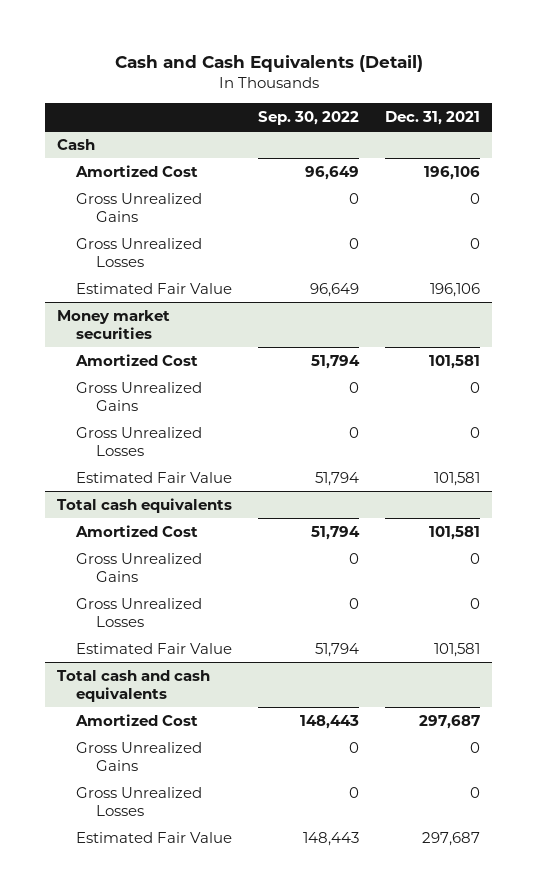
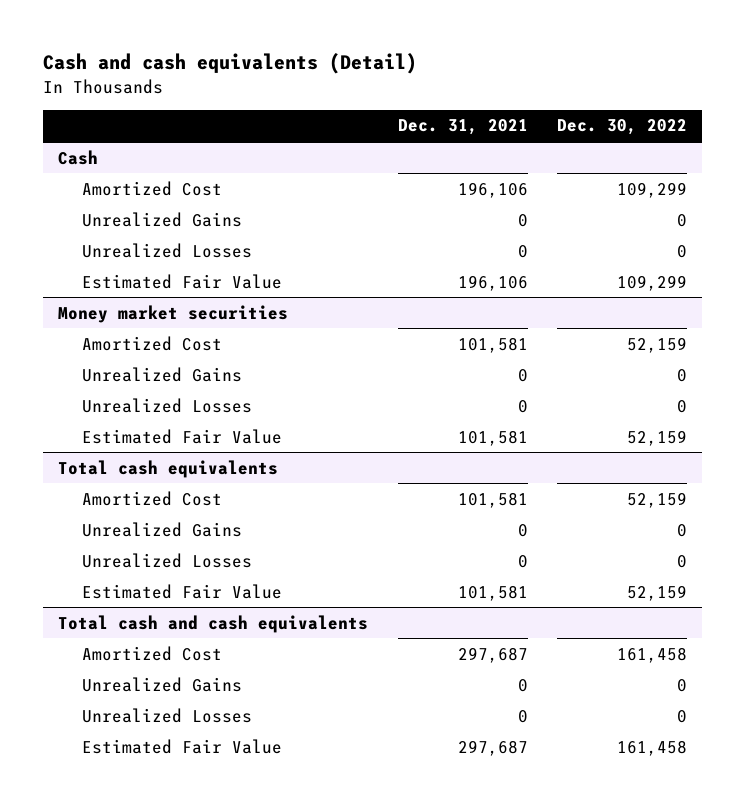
[114,54,423,72] Cash and Cash Equivalents (Detail) -> [42,53,417,75] Cash and cash equivalents (Detail)
[258,111,360,126] Sep. 30, 2022 -> none
none -> [557,119,688,136] Dec. 30, 2022
[76,192,203,222] Gross Unrealized Gains -> [81,211,242,227] Unrealized Gains
[76,237,203,267] Gross Unrealized Losses -> [81,242,252,258] Unrealized Losses
[76,381,203,411] Gross Unrealized Gains -> [81,366,242,382] Unrealized Gains
[76,426,203,456] Gross Unrealized Losses -> [81,397,252,413] Unrealized Losses
[76,552,203,582] Gross Unrealized Gains -> [81,521,242,537] Unrealized Gains
[76,597,203,627] Gross Unrealized Losses -> [81,552,252,568] Unrealized Losses
[76,741,203,771] Gross Unrealized Gains -> [81,676,242,692] Unrealized Gains
[76,786,203,816] Gross Unrealized Losses -> [81,707,252,723] Unrealized Losses

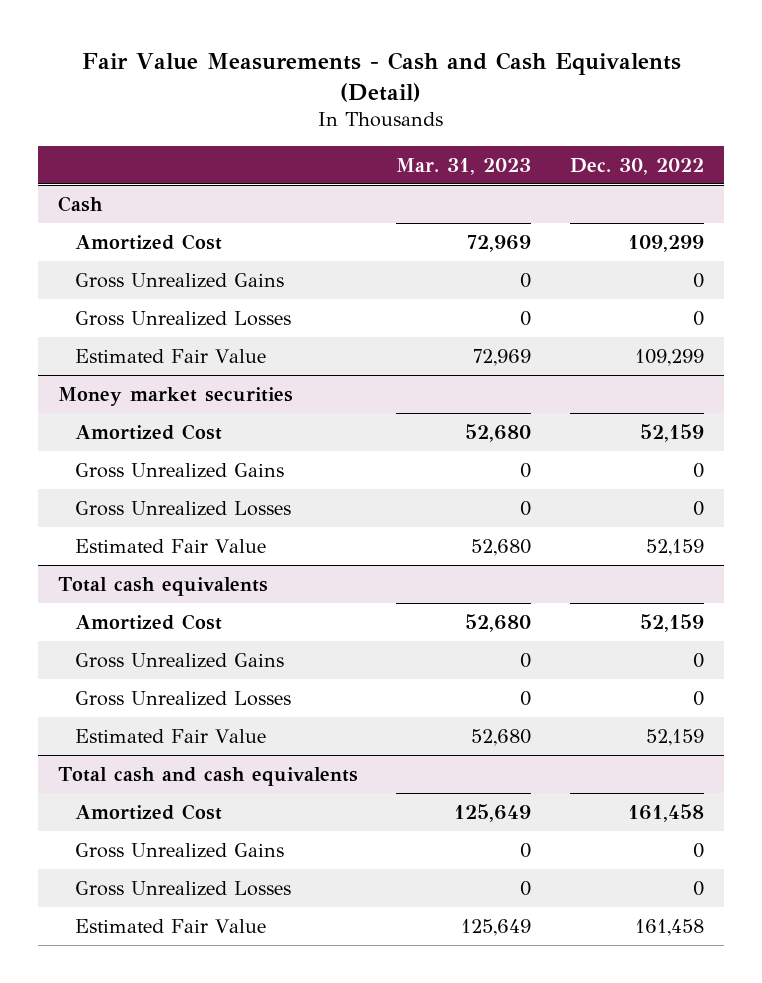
[42,53,417,75] Cash and cash equivalents (Detail) -> [81,51,681,102] Fair Value Measurements - Cash and Cash Equivalents (Detail)
[397,119,528,136] Dec. 31, 2021 -> none
none -> [396,157,532,175] Mar. 31, 2023
[81,211,242,227] Unrealized Gains -> [74,272,284,288] Gross Unrealized Gains
[81,242,252,258] Unrealized Losses -> [74,310,291,326] Gross Unrealized Losses
[81,366,242,382] Unrealized Gains -> [74,462,284,478] Gross Unrealized Gains
[81,397,252,413] Unrealized Losses -> [74,500,291,516] Gross Unrealized Losses
[81,521,242,537] Unrealized Gains -> [74,652,284,668] Gross Unrealized Gains
[81,552,252,568] Unrealized Losses -> [74,690,291,706] Gross Unrealized Losses
[81,676,242,692] Unrealized Gains -> [74,842,284,858] Gross Unrealized Gains
[81,707,252,723] Unrealized Losses -> [74,880,291,896] Gross Unrealized Losses

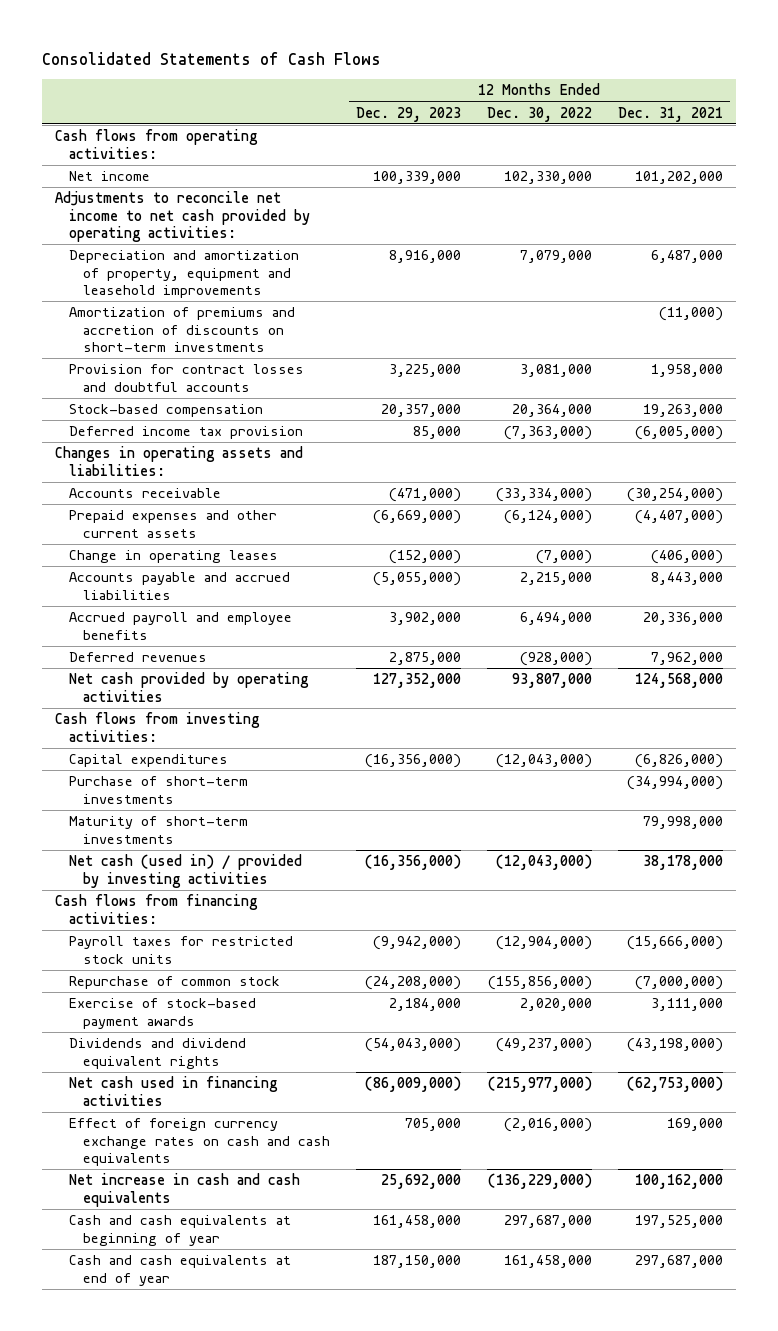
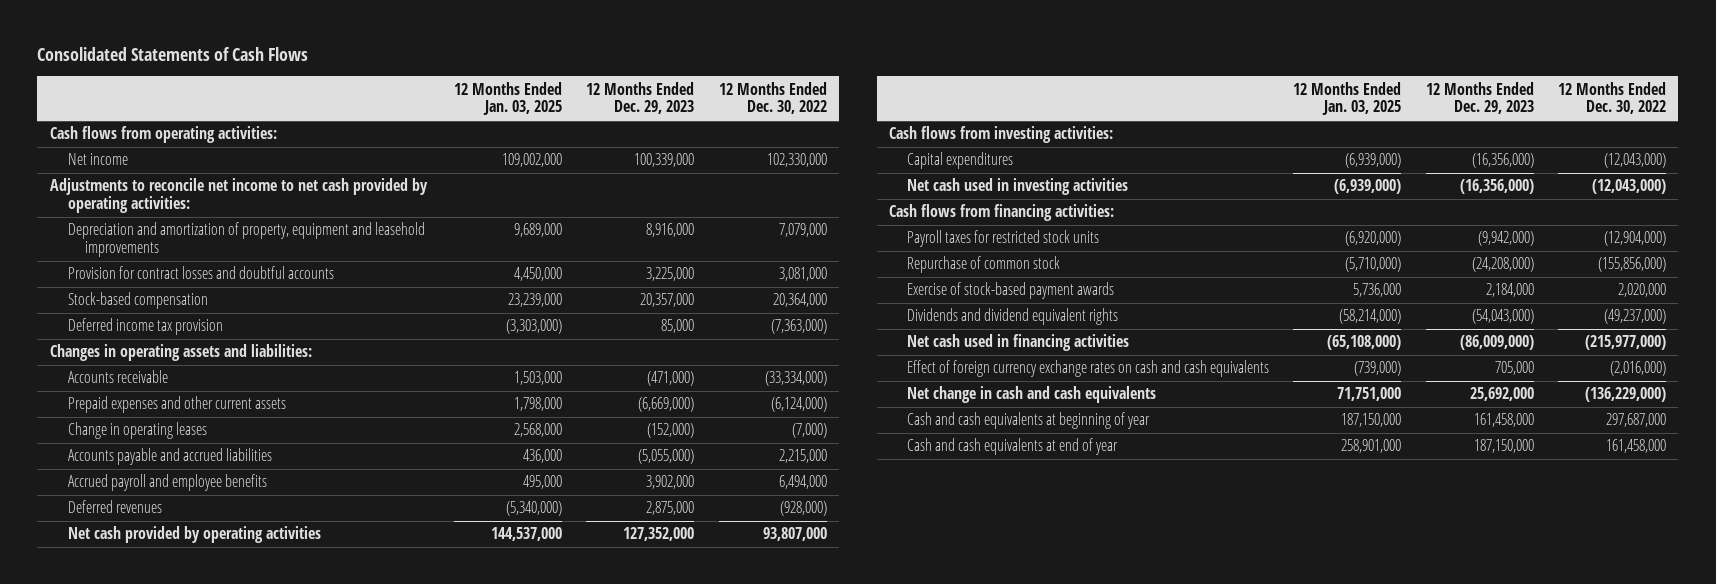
[618,106,724,122] Dec. 31, 2021 -> none
none -> [453,81,562,116] 12 Months Ended Jan. 03, 2025
[69,307,296,353] Amortization of premiums and accretion of discounts on short-term investments -> none
[69,776,249,804] Purchase of short-term investments -> none
[69,816,249,844] Maturity of short-term investments -> none
[69,854,303,888] Net cash (used in) / provided by investing activities -> [907,178,1129,196] Net cash used in investing activities
[69,1173,301,1207] Net increase in cash and cash equivalents -> [907,386,1157,404] Net change in cash and cash equivalents

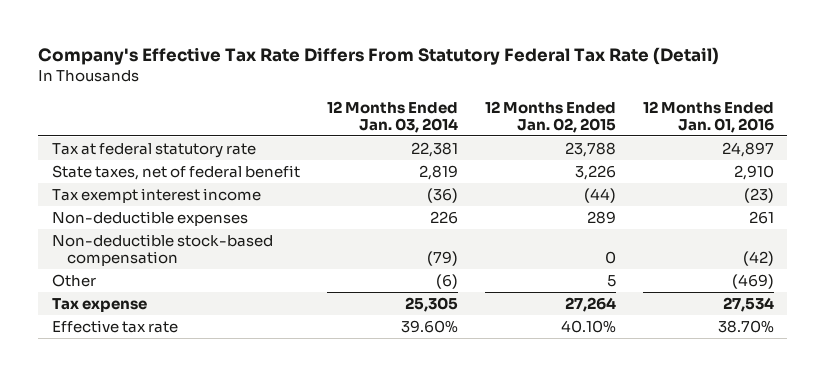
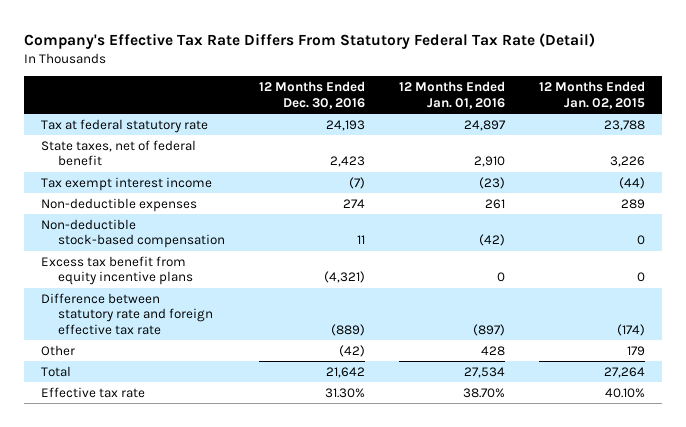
[326,100,458,133] 12 Months Ended Jan. 03, 2014 -> none
none -> [259,81,366,109] 12 Months Ended Dec. 30, 2016
none -> [41,255,194,286] Excess tax benefit from equity incentive plans
none -> [41,292,214,335] Difference between statutory rate and foreign effective tax rate
[606,274,616,287] 5 -> [627,345,646,356] 179
[731,273,774,289] (469) -> [481,345,506,356] 428
[51,297,147,312] Tax expense -> [41,365,72,377] Total

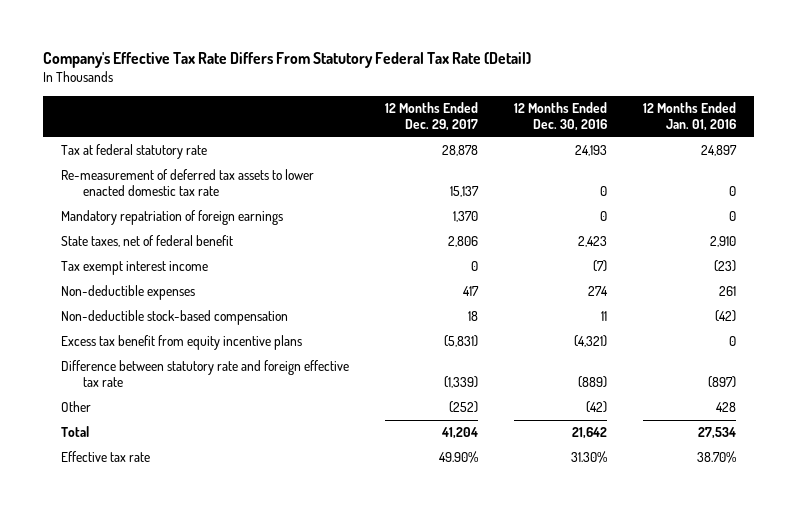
[539,81,646,109] 12 Months Ended Jan. 02, 2015 -> none
none -> [384,102,478,132] 12 Months Ended Dec. 29, 2017
none -> [60,169,314,197] Re-measurement of deferred tax assets to lower enacted domestic tax rate
none -> [60,210,283,226] Mandatory repatriation of foreign earnings

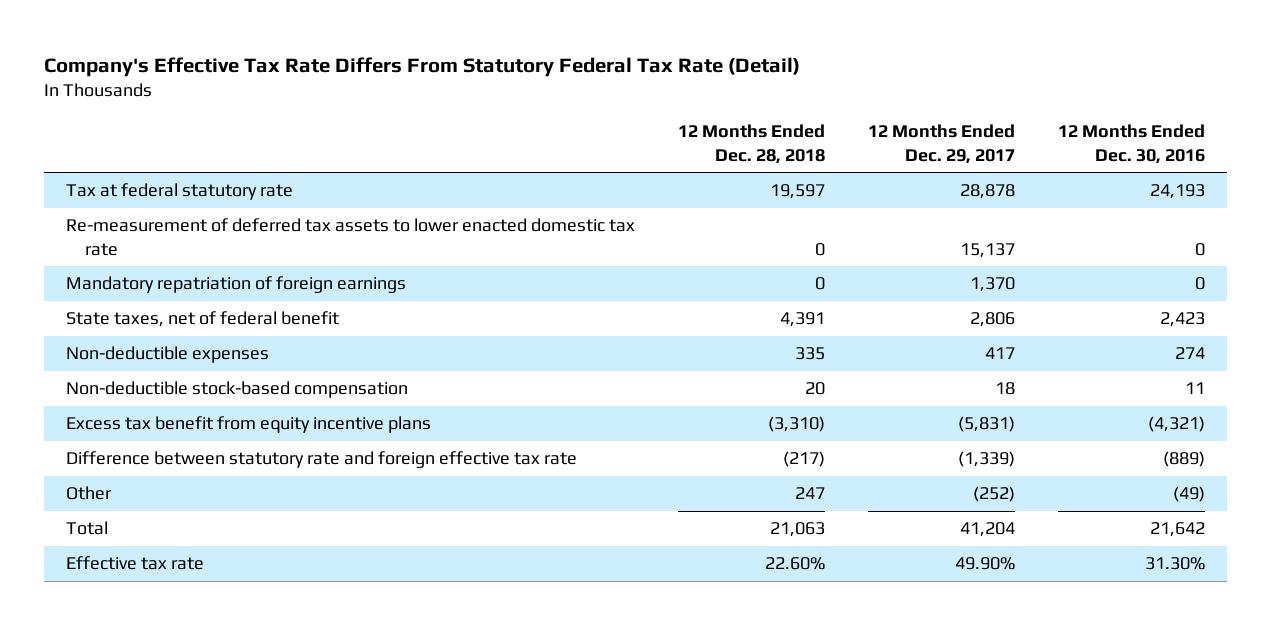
[642,102,736,132] 12 Months Ended Jan. 01, 2016 -> none
none -> [677,124,825,164] 12 Months Ended Dec. 28, 2018
[60,261,208,276] Tax exempt interest income -> none
[585,401,607,414] (42) -> [1173,486,1206,503] (49)

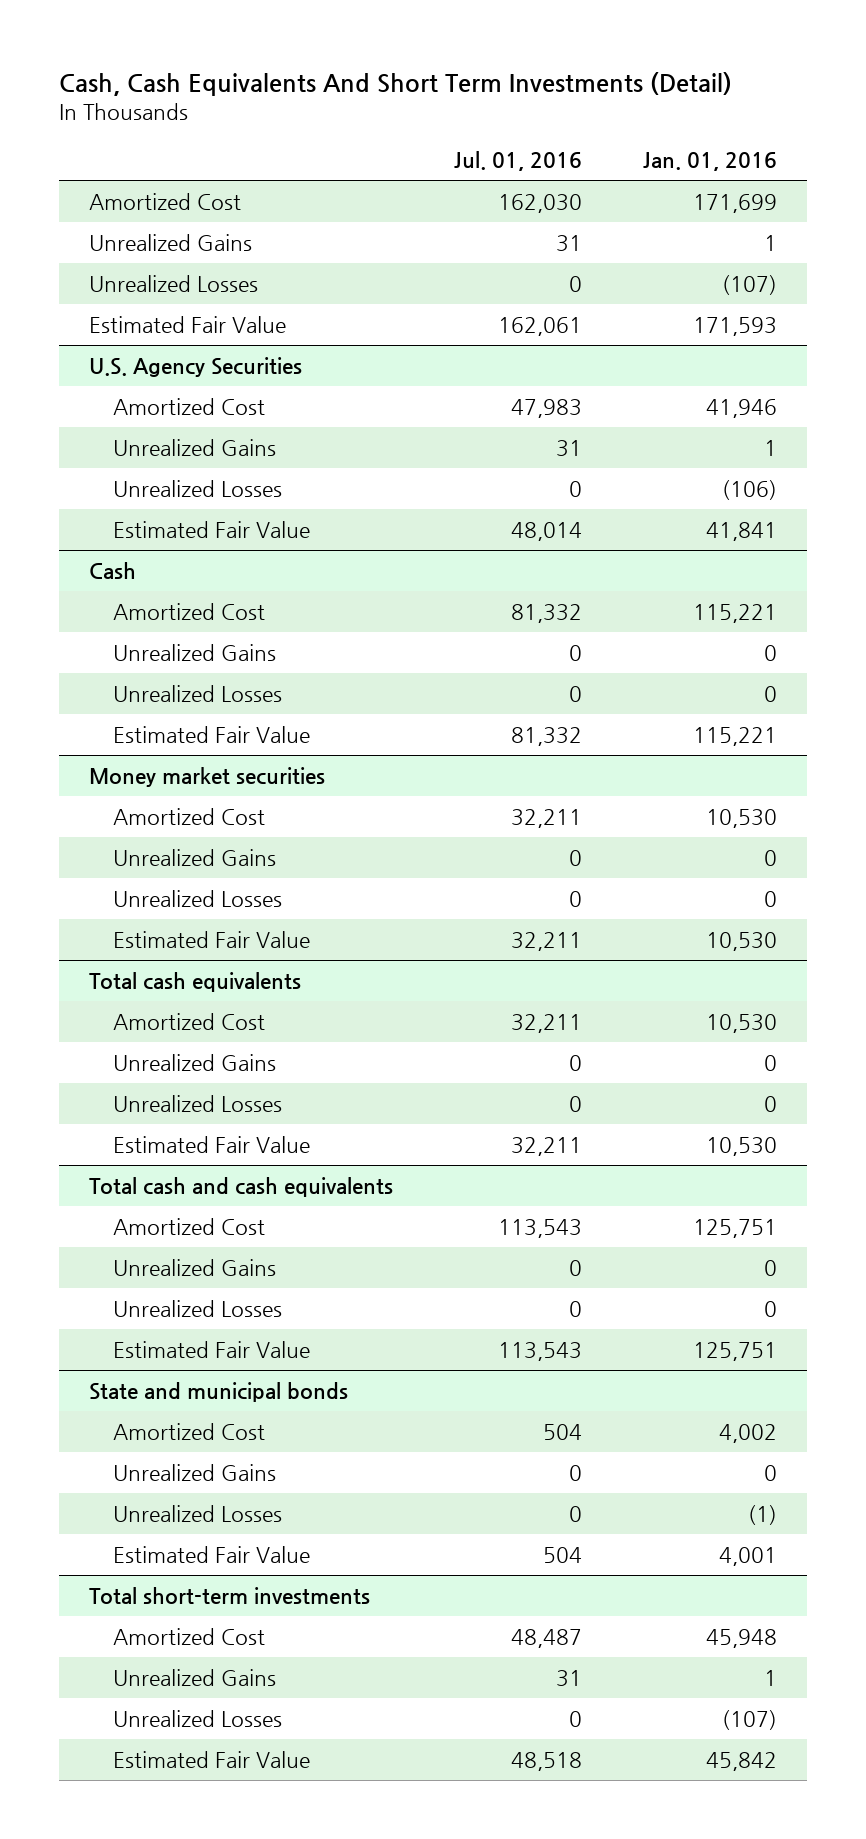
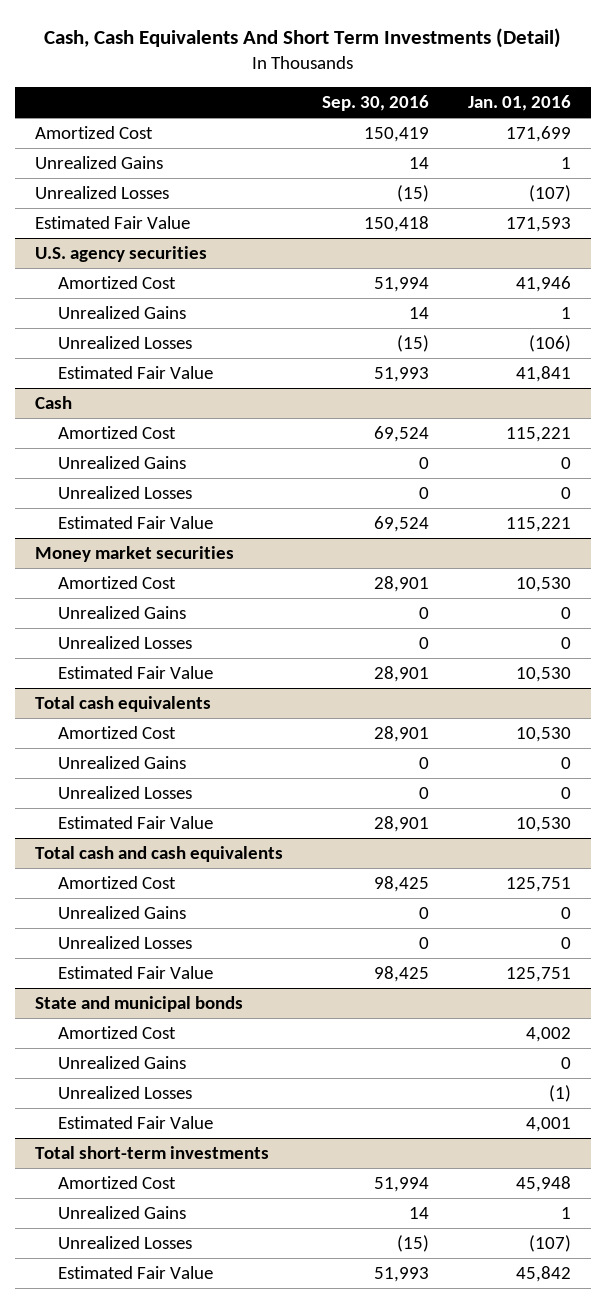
[454,150,583,171] Jul. 01, 2016 -> none
none -> [322,95,430,112] Sep. 30, 2016
[89,356,303,377] U.S. Agency Securities -> [35,246,208,263] U.S. agency securities

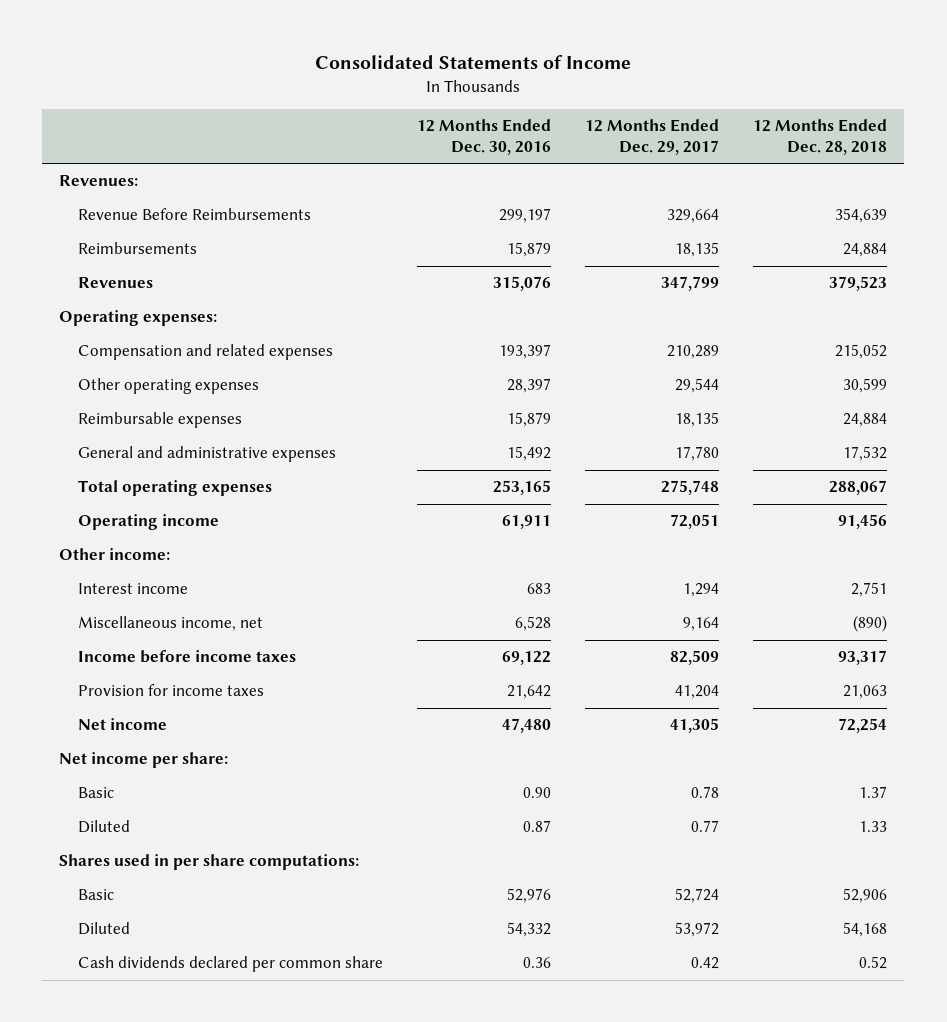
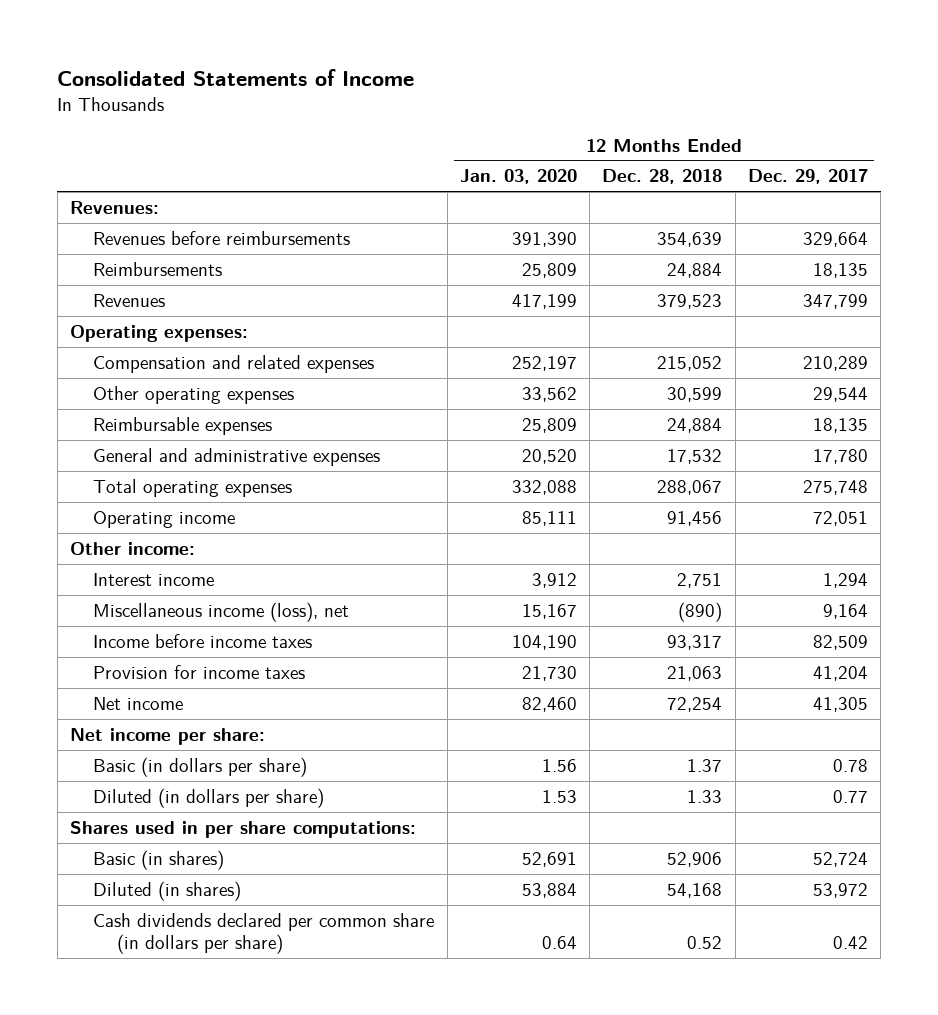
[416,119,551,155] 12 Months Ended Dec. 30, 2016 -> none
none -> [459,169,577,185] Jan. 03, 2020
[77,208,311,221] Revenue Before Reimbursements -> [93,230,351,245] Revenues before reimbursements
[77,616,263,632] Miscellaneous income, net -> [93,601,350,622] Miscellaneous income (loss), net
[77,787,114,799] Basic -> [93,756,308,777] Basic (in dollars per share)
[77,820,130,834] Diluted -> [93,787,325,808] Diluted (in dollars per share)
[77,889,114,901] Basic -> [93,849,225,870] Basic (in shares)
[77,922,130,936] Diluted -> [93,880,242,901] Diluted (in shares)
[77,956,383,973] Cash dividends declared per common share -> [93,912,435,955] Cash dividends declared per common share (in dollars per share)

